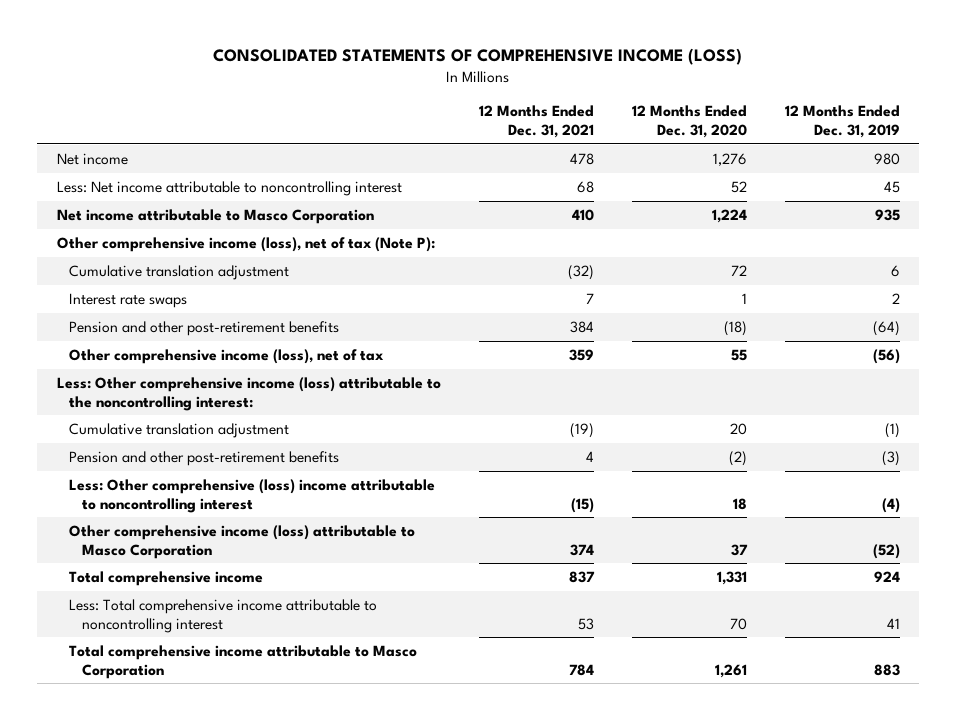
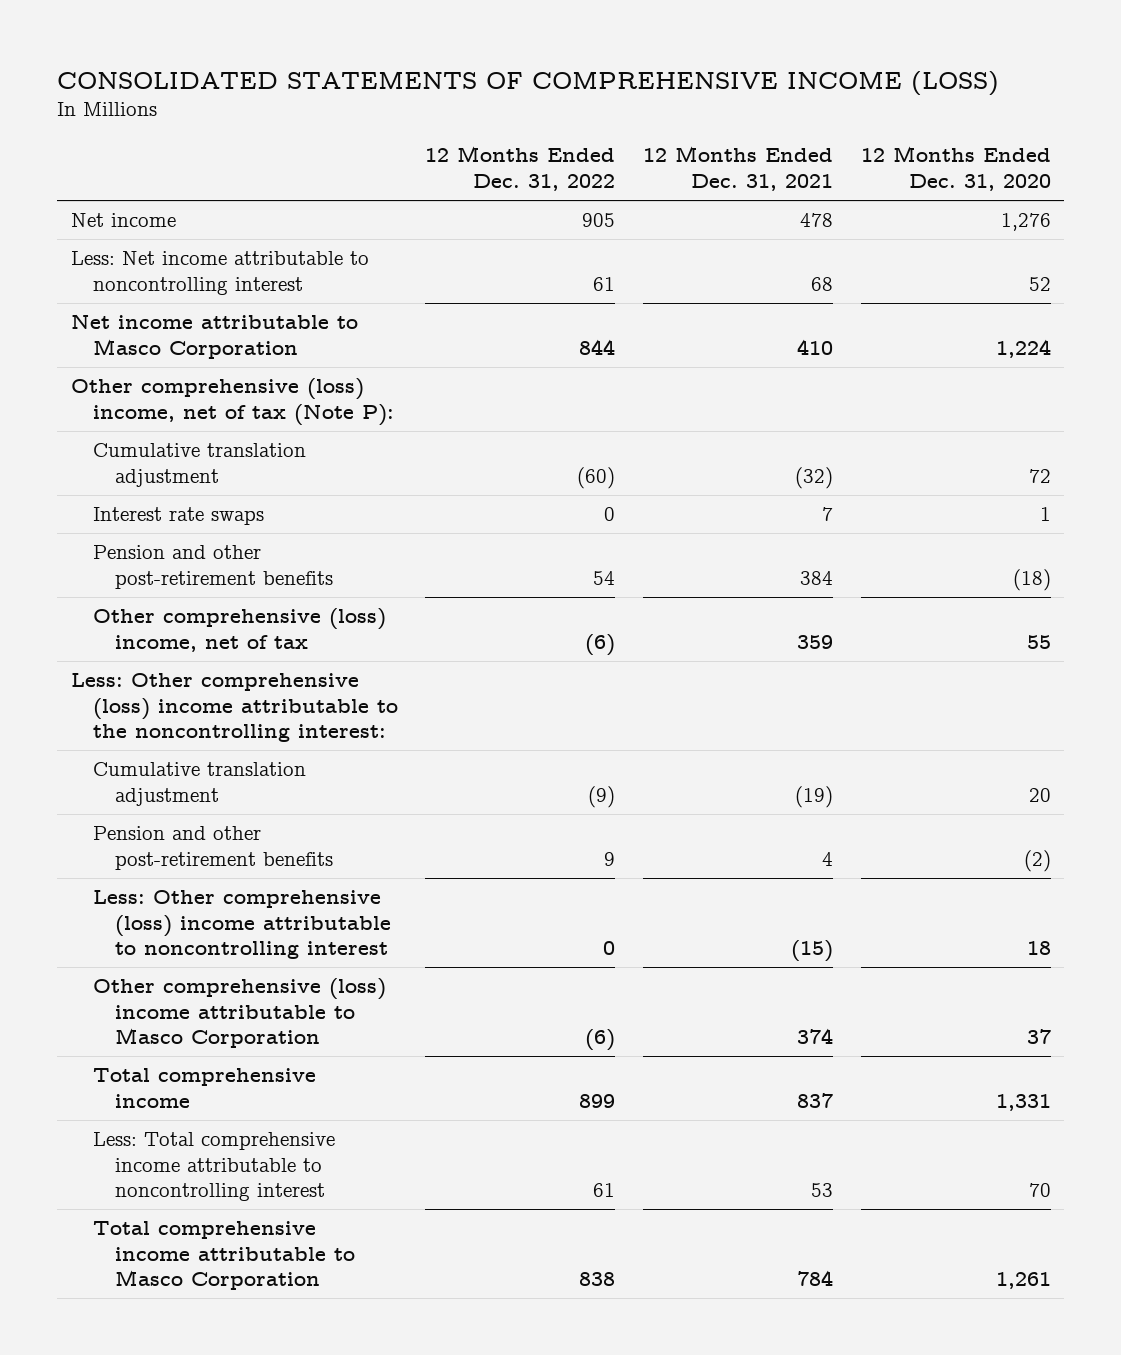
[785,105,901,138] 12 Months Ended Dec. 31, 2019 -> none
none -> [425,146,616,192] 12 Months Ended Dec. 31, 2022
[56,236,435,252] Other comprehensive income (loss), net of tax (Note P): -> [70,377,394,426] Other comprehensive (loss) income, net of tax (Note P):
[69,348,385,364] Other comprehensive income (loss), net of tax -> [92,607,386,652] Other comprehensive (loss) income, net of tax
[56,376,441,411] Less: Other comprehensive income (loss) attributable to the noncontrolling interest: -> [70,672,398,743] Less: Other comprehensive (loss) income attributable to the noncontrolling interest:
[69,524,416,559] Other comprehensive income (loss) attributable to Masco Corporation -> [92,977,386,1049] Other comprehensive (loss) income attributable to Masco Corporation

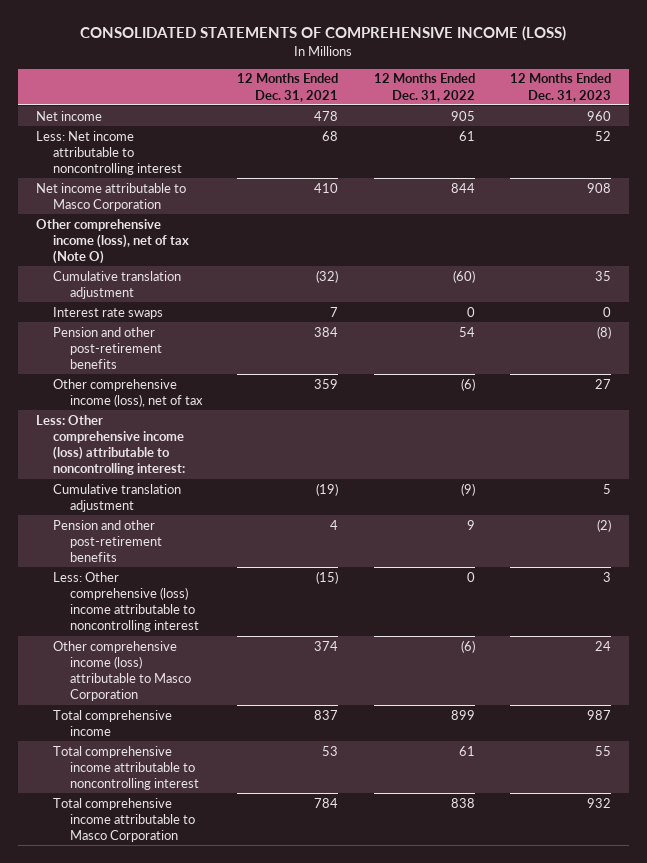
[860,146,1051,192] 12 Months Ended Dec. 31, 2020 -> none
none -> [510,73,612,102] 12 Months Ended Dec. 31, 2023
[70,377,394,426] Other comprehensive (loss) income, net of tax (Note P): -> [35,218,189,265] Other comprehensive income (loss), net of tax (Note O)
[92,607,386,652] Other comprehensive (loss) income, net of tax -> [52,378,203,407] Other comprehensive income (loss), net of tax
[70,672,398,743] Less: Other comprehensive (loss) income attributable to the noncontrolling interest: -> [35,414,185,476] Less: Other comprehensive income (loss) attributable to noncontrolling interest:
[92,977,386,1049] Other comprehensive (loss) income attributable to Masco Corporation -> [52,640,191,702] Other comprehensive income (loss) attributable to Masco Corporation
[92,1131,335,1202] Less: Total comprehensive income attributable to noncontrolling interest -> [52,745,199,791] Total comprehensive income attributable to noncontrolling interest

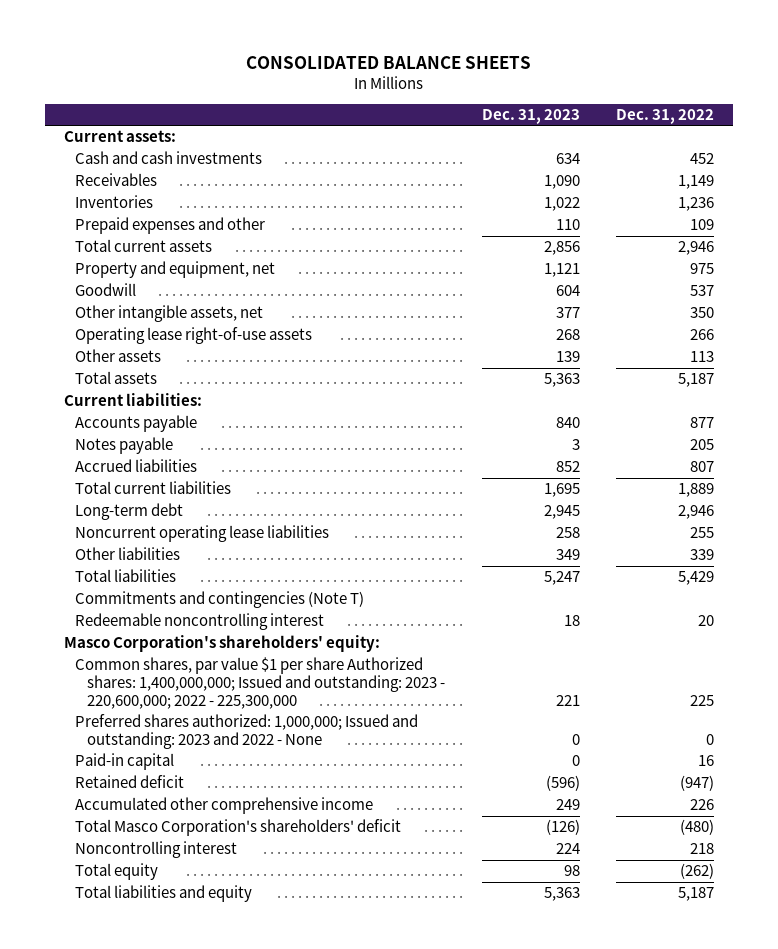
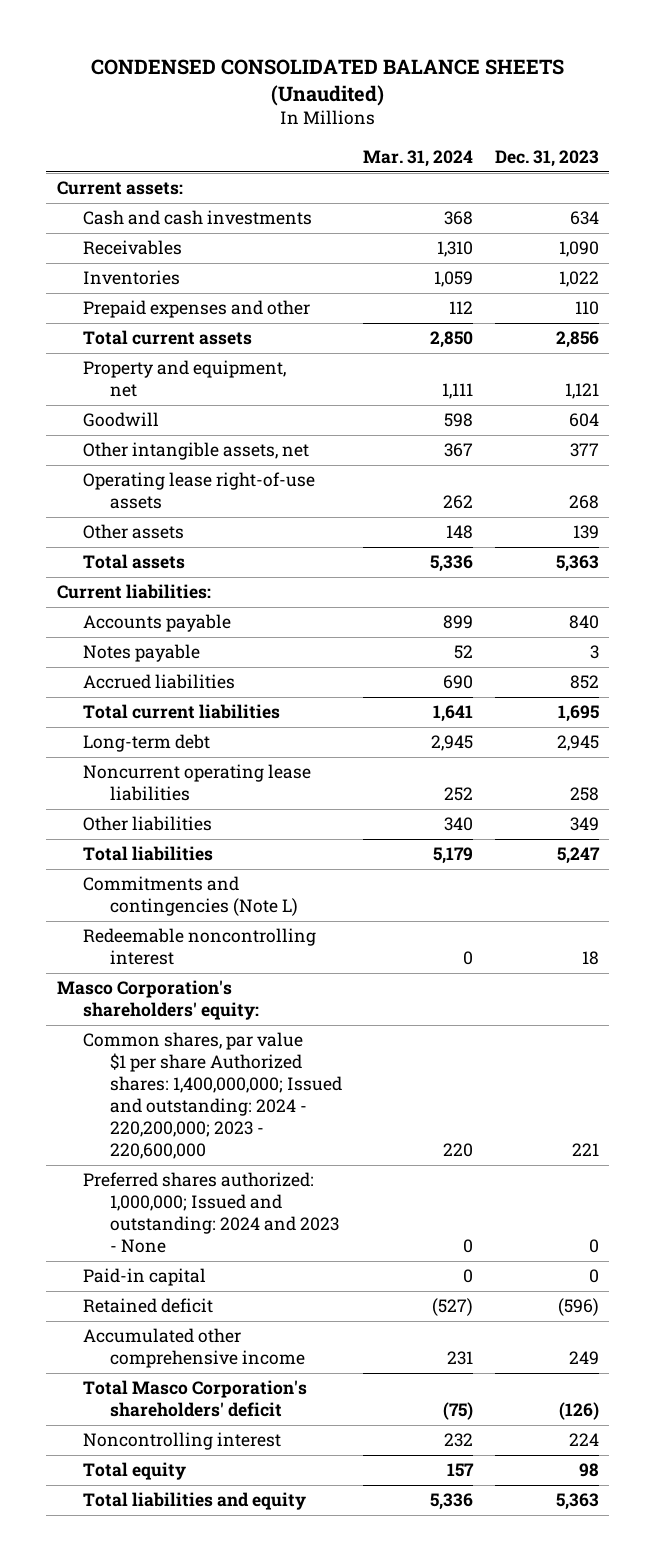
[246,55,532,69] CONSOLIDATED BALANCE SHEETS -> [90,58,564,106] CONDENSED CONSOLIDATED BALANCE SHEETS (Unaudited)
[616,108,715,124] Dec. 31, 2022 -> none
none -> [363,150,474,168] Mar. 31, 2024
[75,591,365,609] Commitments and contingencies (Note T) -> [83,876,298,917] Commitments and contingencies (Note L)
[75,657,445,709] Common shares, par value $1 per share Authorized shares: 1,400,000,000; Issued and outstanding: 2023 - 220,600,000; 2022 - 225,300,000 -> [83,1032,342,1159] Common shares, par value $1 per share Authorized shares: 1,400,000,000; Issued and outstanding: 2024 - 220,200,000; 2023 - 220,600,000
[75,714,419,750] Preferred shares authorized: 1,000,000; Issued and outstanding: 2023 and 2022 - None -> [83,1172,339,1254] Preferred shares authorized: 1,000,000; Issued and outstanding: 2024 and 2023 - None

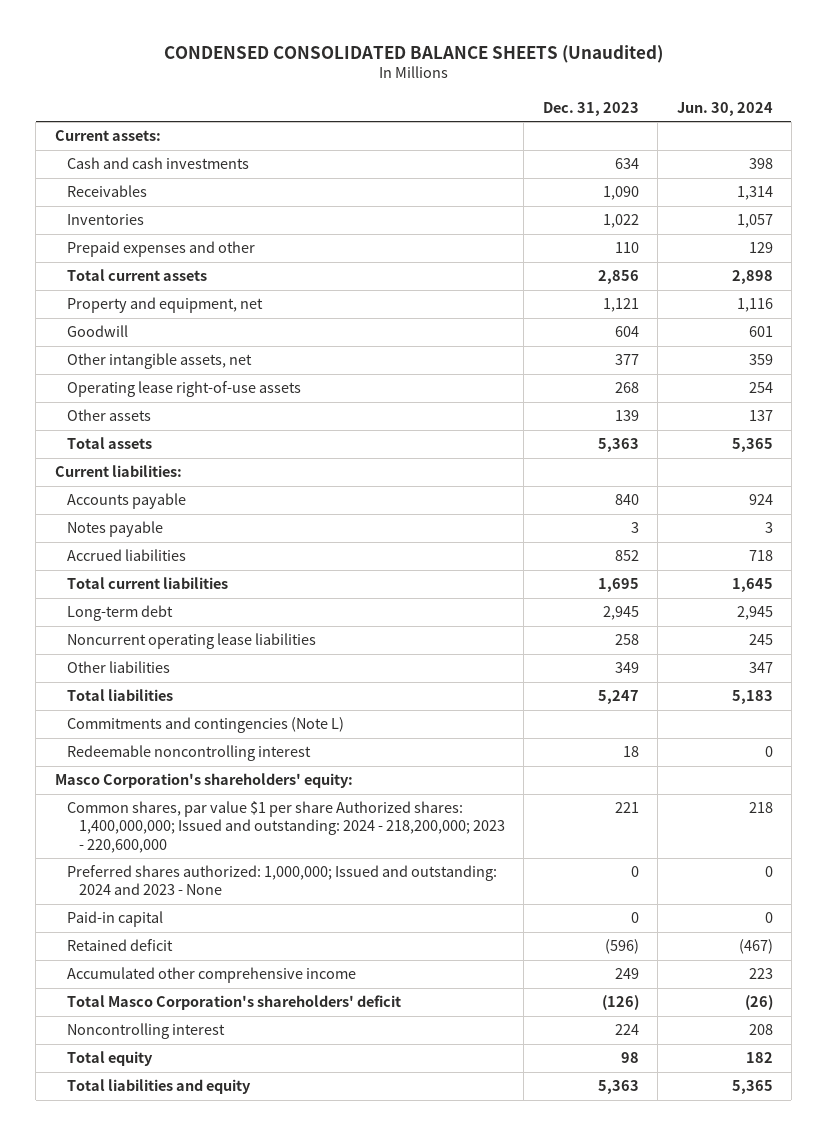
[363,150,474,168] Mar. 31, 2024 -> none
none -> [676,101,773,116] Jun. 30, 2024
[83,1032,342,1159] Common shares, par value $1 per share Authorized shares: 1,400,000,000; Issued and outstanding: 2024 - 220,200,000; 2023 - 220,600,000 -> [66,801,506,853] Common shares, par value $1 per share Authorized shares: 1,400,000,000; Issued and outstanding: 2024 - 218,200,000; 2023 - 220,600,000

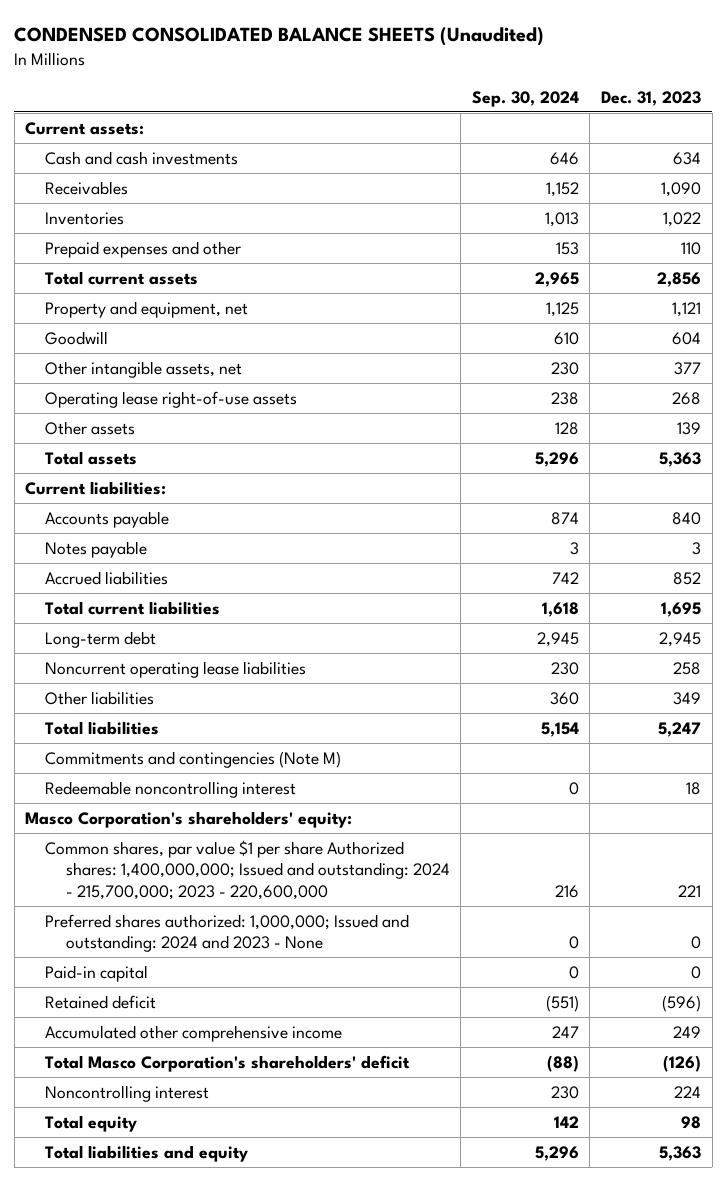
[676,101,773,116] Jun. 30, 2024 -> none
none -> [471,90,579,107] Sep. 30, 2024
[66,717,344,734] Commitments and contingencies (Note L) -> [45,750,342,768] Commitments and contingencies (Note M)
[66,801,506,853] Common shares, par value $1 per share Authorized shares: 1,400,000,000; Issued and outstanding: 2024 - 218,200,000; 2023 - 220,600,000 -> [45,839,450,900] Common shares, par value $1 per share Authorized shares: 1,400,000,000; Issued and outstanding: 2024 - 215,700,000; 2023 - 220,600,000

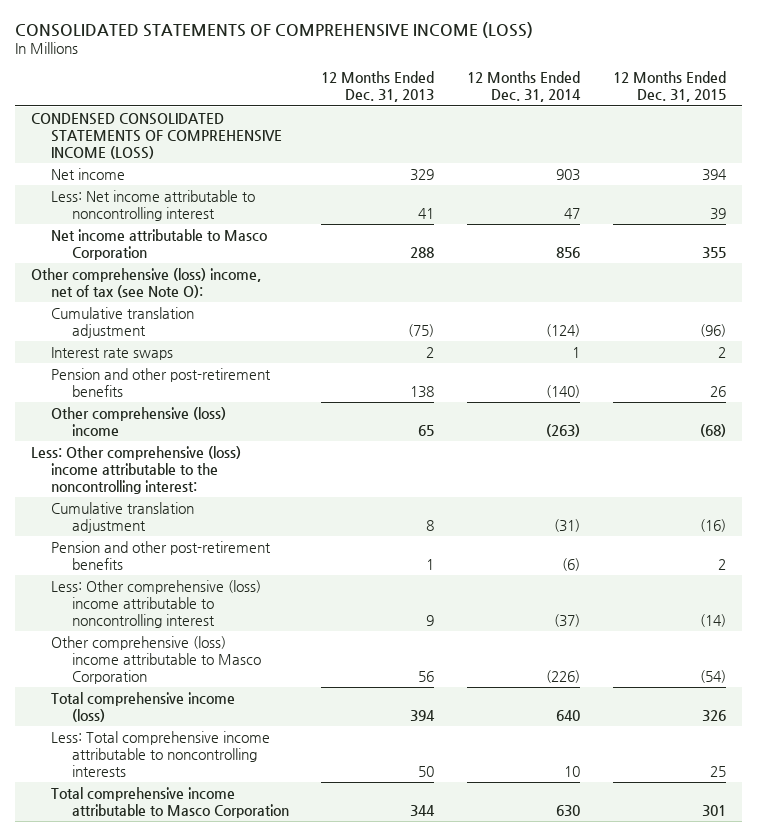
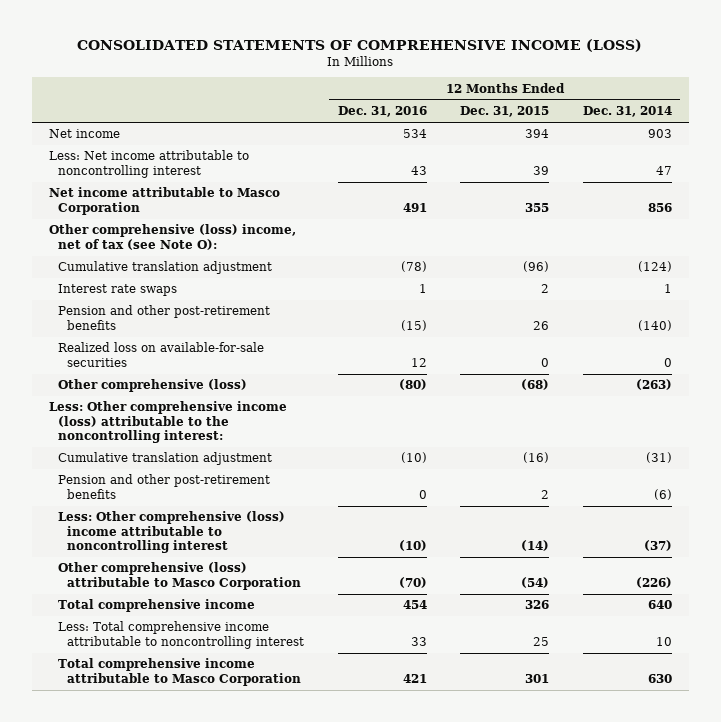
[321,71,435,103] 12 Months Ended Dec. 31, 2013 -> none
none -> [337,106,427,118] Dec. 31, 2016
[31,112,283,159] CONDENSED CONSOLIDATED STATEMENTS OF COMPREHENSIVE INCOME (LOSS) -> none
none -> [58,342,265,367] Realized loss on available-for-sale securities
[51,406,227,436] Other comprehensive (loss) income -> [58,379,248,393] Other comprehensive (loss)
[31,445,242,494] Less: Other comprehensive (loss) income attributable to the noncontrolling interest: -> [48,401,287,444] Less: Other comprehensive income (loss) attributable to the noncontrolling interest:
[51,635,261,684] Other comprehensive (loss) income attributable to Masco Corporation -> [58,562,302,590] Other comprehensive (loss) attributable to Masco Corporation
[51,691,236,722] Total comprehensive income (loss) -> [58,599,256,613] Total comprehensive income
[51,730,271,777] Less: Total comprehensive income attributable to noncontrolling interests -> [58,621,305,649] Less: Total comprehensive income attributable to noncontrolling interest

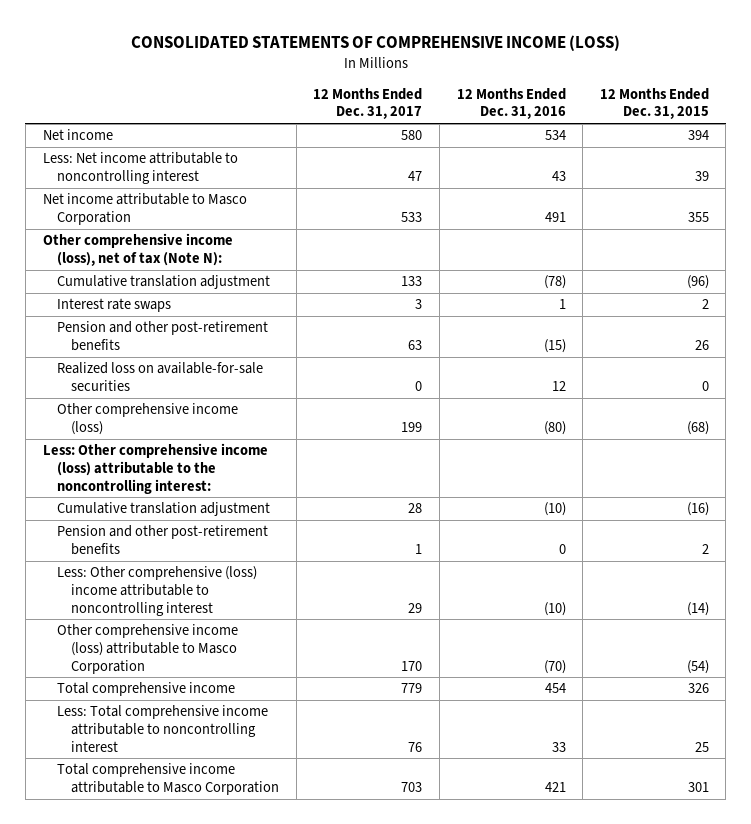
[582,106,672,118] Dec. 31, 2014 -> none
none -> [313,87,423,120] 12 Months Ended Dec. 31, 2017
[48,224,296,250] Other comprehensive (loss) income, net of tax (see Note O): -> [42,233,233,267] Other comprehensive income (loss), net of tax (Note N):
[58,379,248,393] Other comprehensive (loss) -> [56,403,238,436] Other comprehensive income (loss)
[58,562,302,590] Other comprehensive (loss) attributable to Masco Corporation -> [56,624,238,674] Other comprehensive income (loss) attributable to Masco Corporation

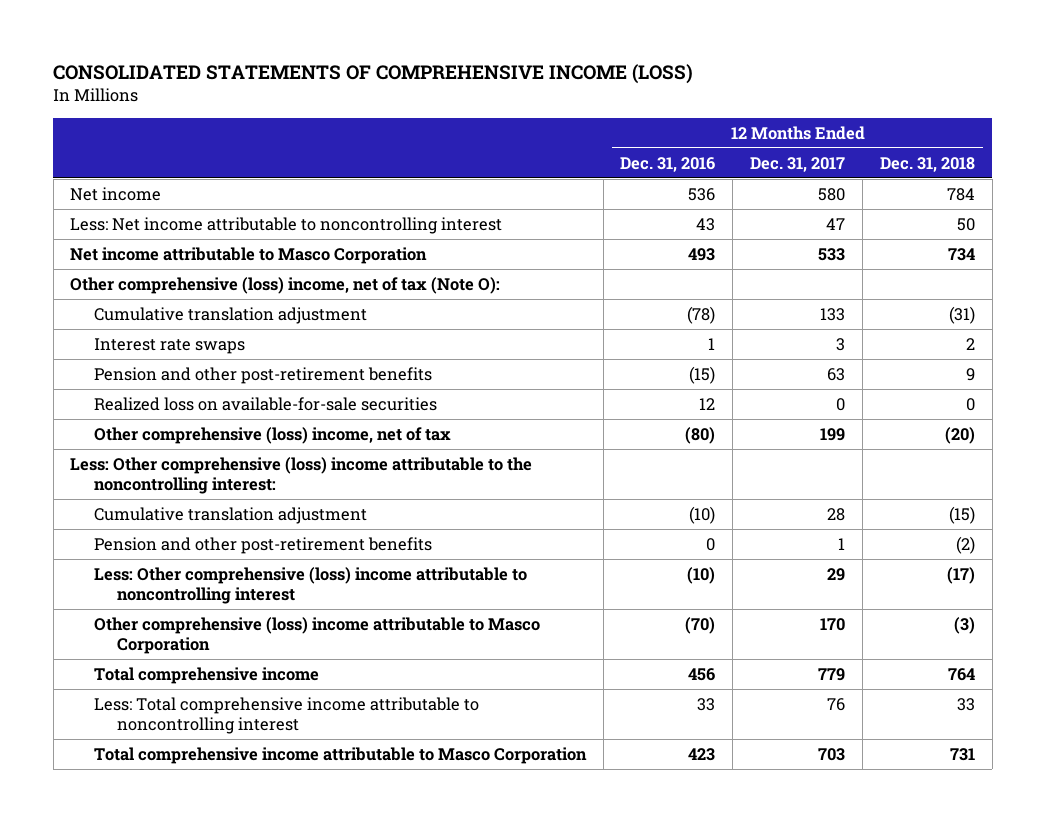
[599,87,709,120] 12 Months Ended Dec. 31, 2015 -> none
none -> [879,156,975,172] Dec. 31, 2018
[544,130,566,141] 534 -> [688,187,716,201] 536
[544,212,566,223] 491 -> [688,247,716,261] 493
[42,233,233,267] Other comprehensive income (loss), net of tax (Note N): -> [70,276,501,294] Other comprehensive (loss) income, net of tax (Note O):
[56,403,238,436] Other comprehensive income (loss) -> [93,426,451,444] Other comprehensive (loss) income, net of tax
[42,443,268,494] Less: Other comprehensive income (loss) attributable to the noncontrolling interest: -> [70,456,533,495] Less: Other comprehensive (loss) income attributable to the noncontrolling interest:
[56,624,238,674] Other comprehensive income (loss) attributable to Masco Corporation -> [93,616,540,655] Other comprehensive (loss) income attributable to Masco Corporation
[544,683,566,694] 454 -> [688,667,716,681] 456
[544,782,566,793] 421 -> [688,747,716,761] 423

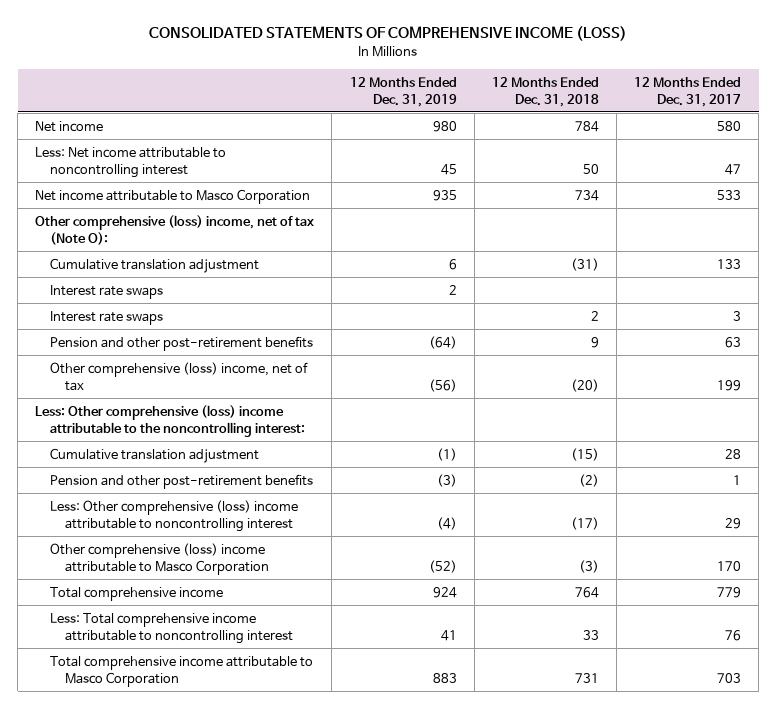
[620,156,716,172] Dec. 31, 2016 -> none
none -> [349,76,457,107] 12 Months Ended Dec. 31, 2019
none -> [50,284,164,299] Interest rate swaps
[93,396,437,411] Realized loss on available-for-sale securities -> none

